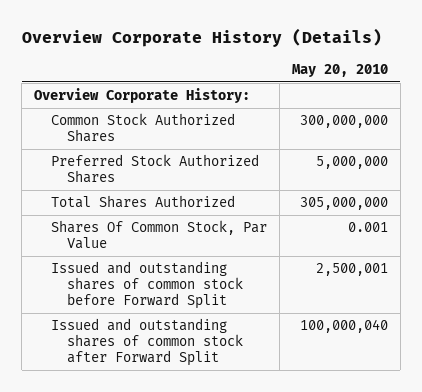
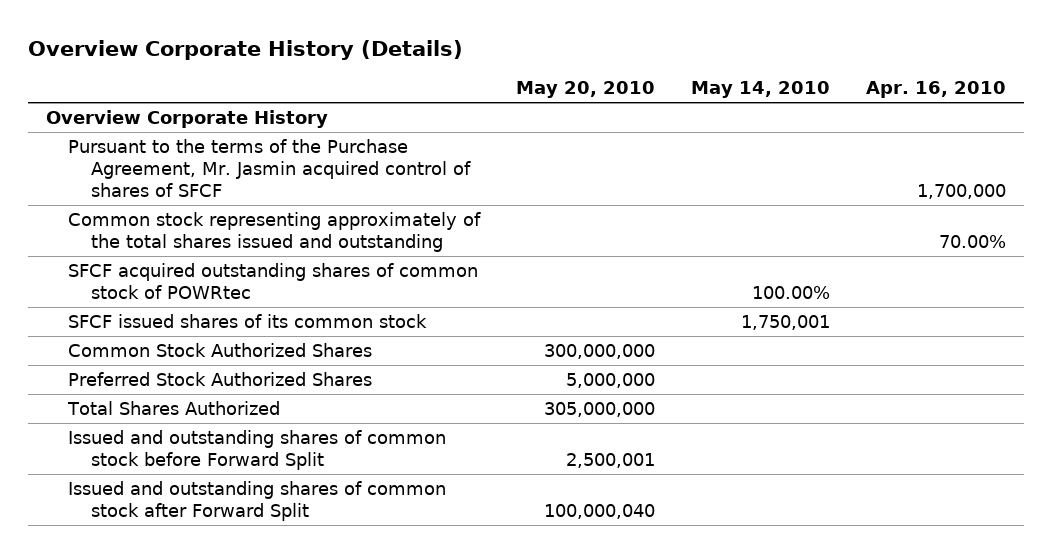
none -> [691,81,831,99] May 14, 2010
none -> [865,81,1006,99] Apr. 16, 2010
[34,88,251,104] Overview Corporate History: -> [45,109,328,128] Overview Corporate History
none -> [68,138,471,198] Pursuant to the terms of the Purchase Agreement, Mr. Jasmin acquired control of shares of SFCF
none -> [68,211,482,253] Common stock representing approximately of the total shares issued and outstanding
none -> [68,262,479,300] SFCF acquired outstanding shares of common stock of POWRtec
none -> [68,313,428,328] SFCF issued shares of its common stock
[50,220,267,250] Shares Of Common Stock, Par Value -> none

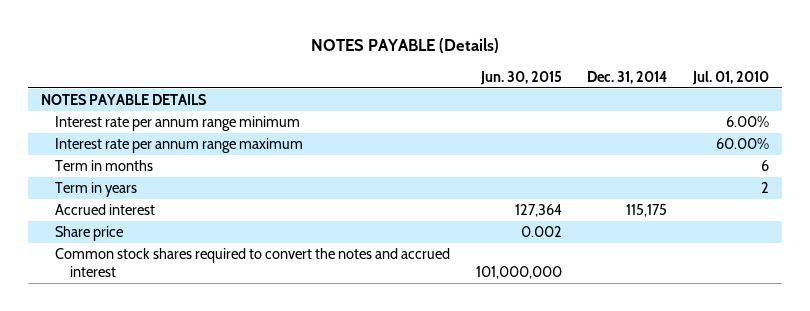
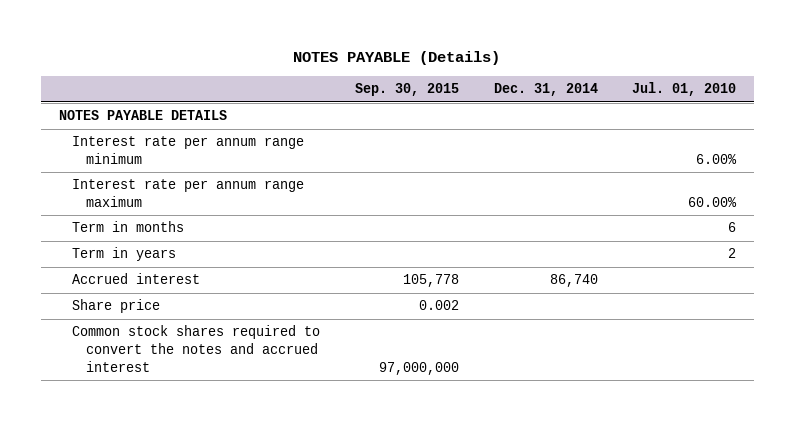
[479,70,562,85] Jun. 30, 2015 -> none
none -> [355,83,460,97] Sep. 30, 2015
[626,204,668,218] 115,175 -> [549,274,598,288] 86,740

